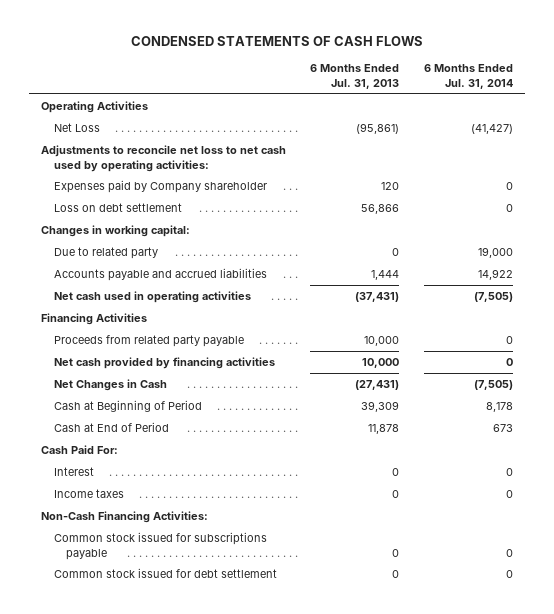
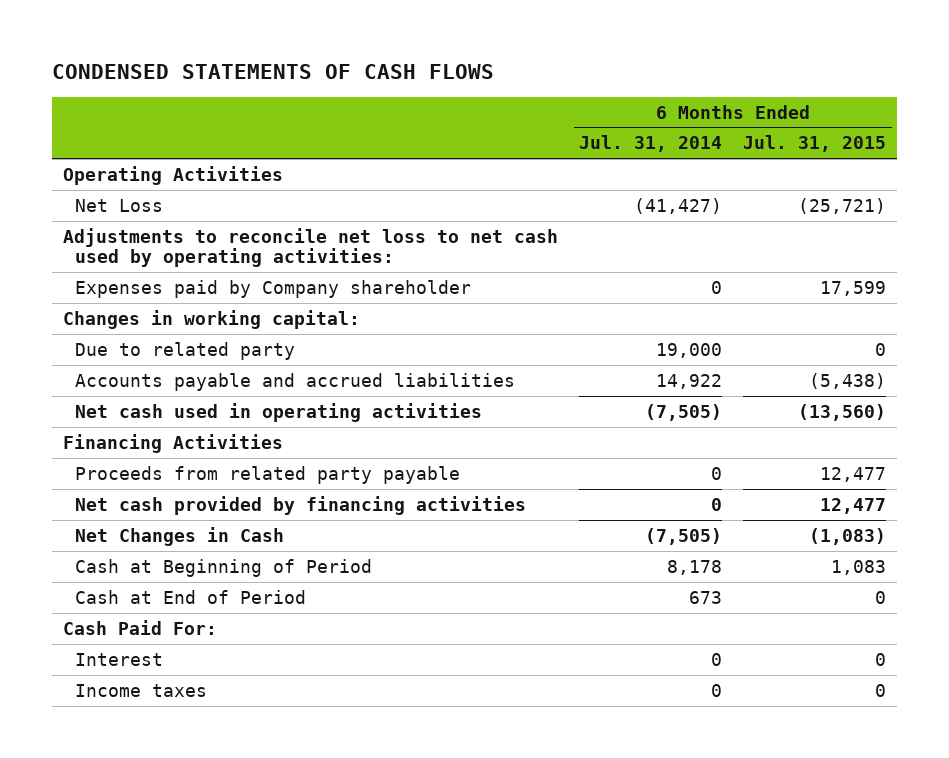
[310,64,400,89] 6 Months Ended Jul. 31, 2013 -> none
none -> [743,135,887,153] Jul. 31, 2015
[53,203,182,213] Loss on debt settlement -> none
[40,511,208,524] Non-Cash Financing Activities: -> none
[53,532,267,560] Common stock issued for subscriptions payable -> none
[53,568,277,579] Common stock issued for debt settlement -> none

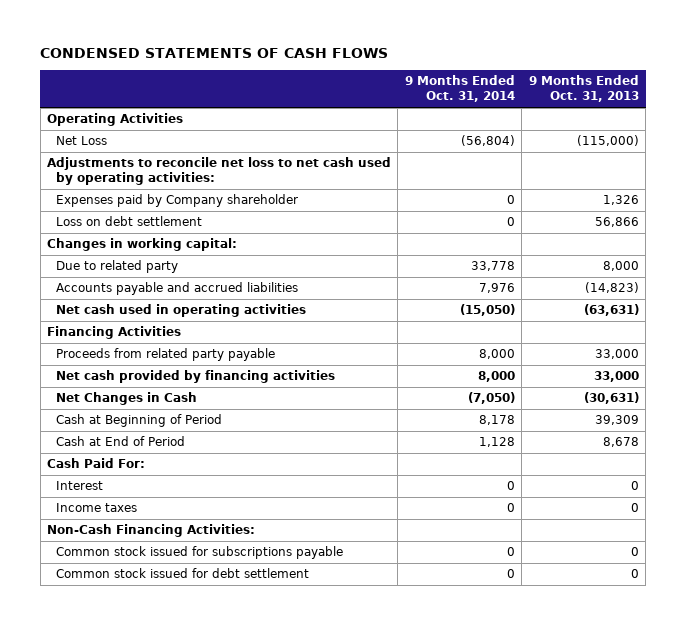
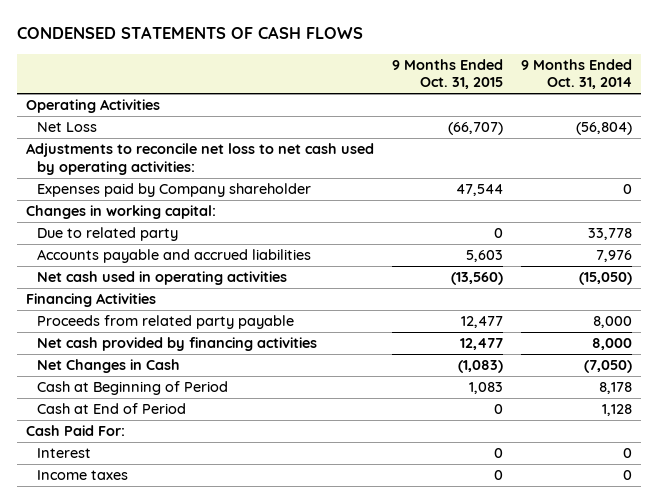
[528,75,639,103] 9 Months Ended Oct. 31, 2013 -> none
none -> [391,58,503,90] 9 Months Ended Oct. 31, 2015
[56,216,203,227] Loss on debt settlement -> none
[47,524,256,538] Non-Cash Financing Activities: -> none
[56,546,344,560] Common stock issued for subscriptions payable -> none
[56,568,310,579] Common stock issued for debt settlement -> none

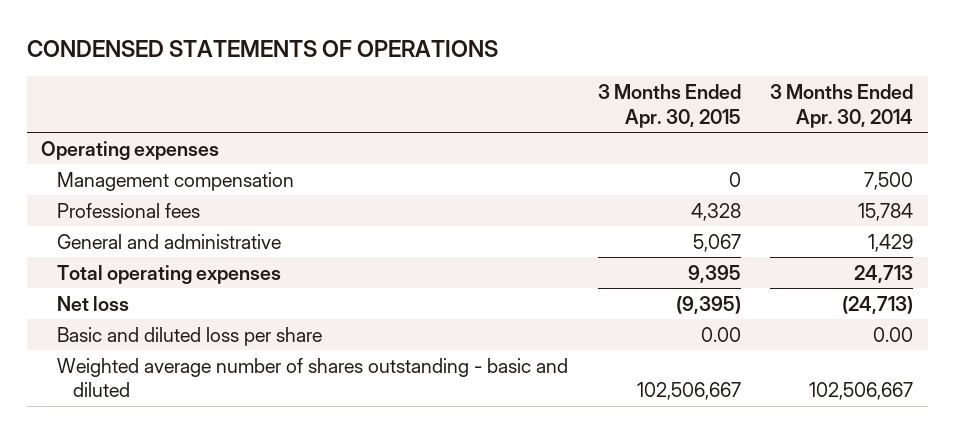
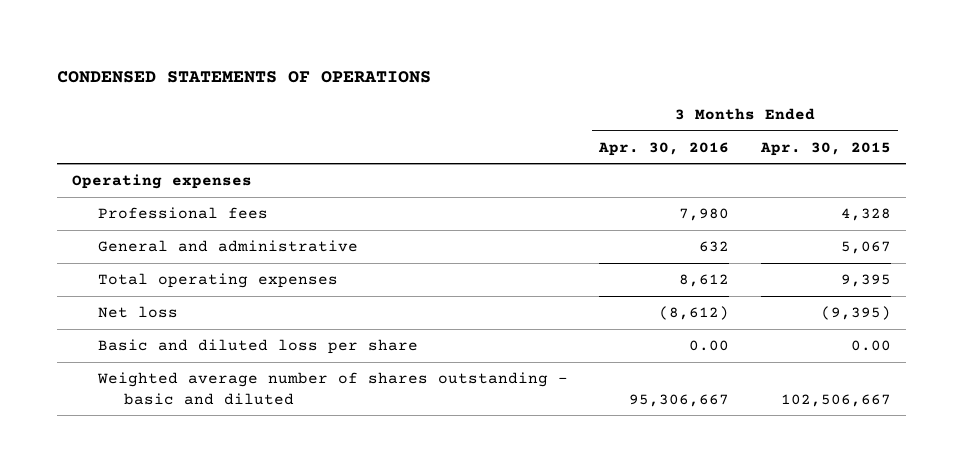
[770,84,914,128] 3 Months Ended Apr. 30, 2014 -> none
none -> [598,141,730,156] Apr. 30, 2016
[57,171,295,191] Management compensation -> none

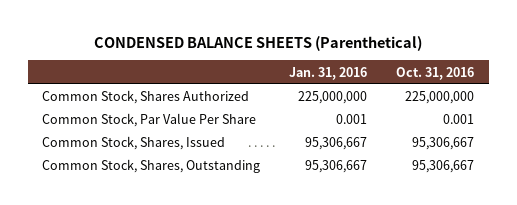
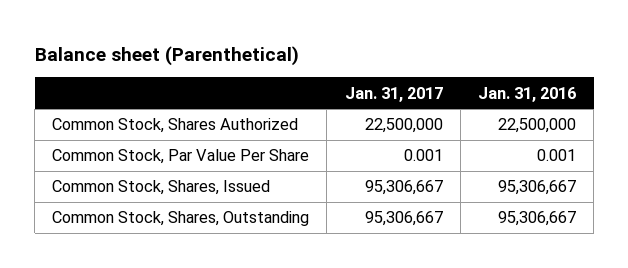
[94,35,423,51] CONDENSED BALANCE SHEETS (Parenthetical) -> [34,45,299,66] Balance sheet (Parenthetical)
[396,66,475,80] Oct. 31, 2016 -> none
none -> [344,86,443,102] Jan. 31, 2017
[298,91,368,105] 225,000,000 -> [498,118,577,134] 22,500,000

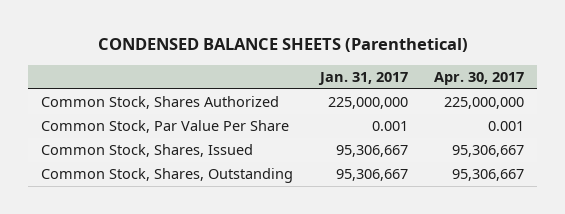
[34,45,299,66] Balance sheet (Parenthetical) -> [97,38,468,53] CONDENSED BALANCE SHEETS (Parenthetical)
[478,86,577,102] Jan. 31, 2016 -> none
none -> [434,72,525,86] Apr. 30, 2017
[364,118,443,134] 22,500,000 -> [327,97,408,110] 225,000,000

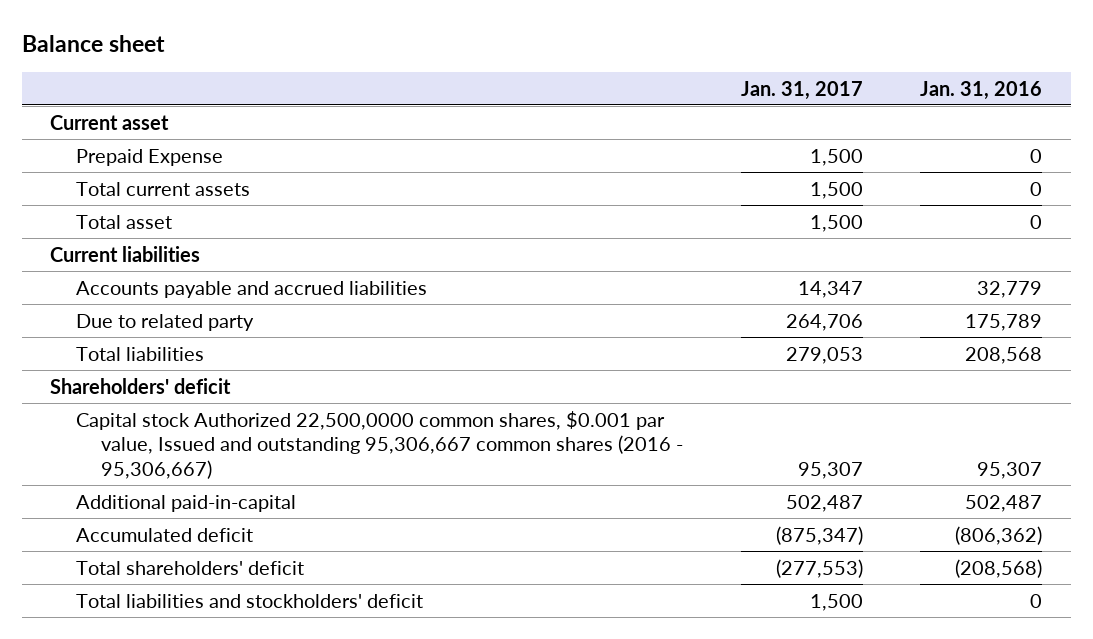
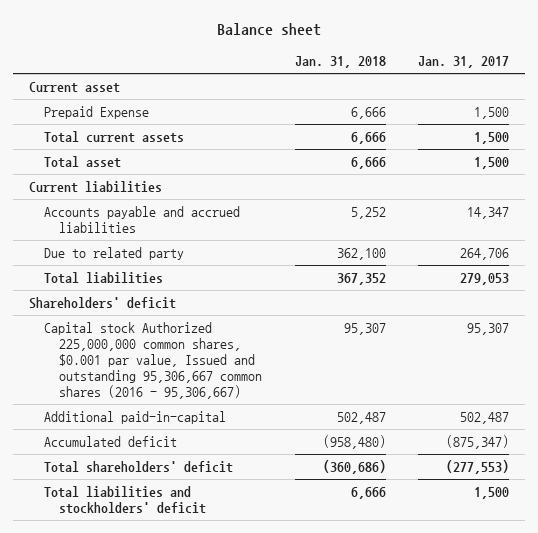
[920,80,1043,100] Jan. 31, 2016 -> none
none -> [294,55,386,68] Jan. 31, 2018
[75,410,684,479] Capital stock Authorized 22,500,0000 common shares, $0.001 par value, Issued and outstanding 95,306,667 common shares (2016 - 95,306,667) -> [44,322,263,399] Capital stock Authorized 225,000,000 common shares, $0.001 par value, Issued and outstanding 95,306,667 common shares (2016 - 95,306,667)

